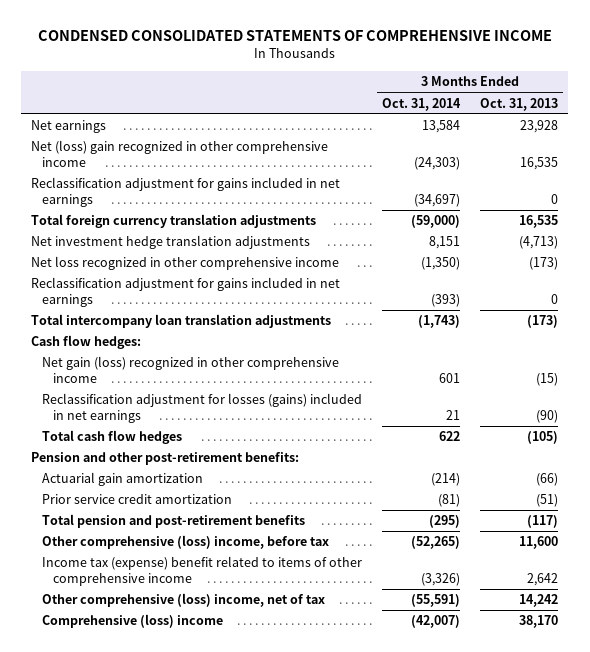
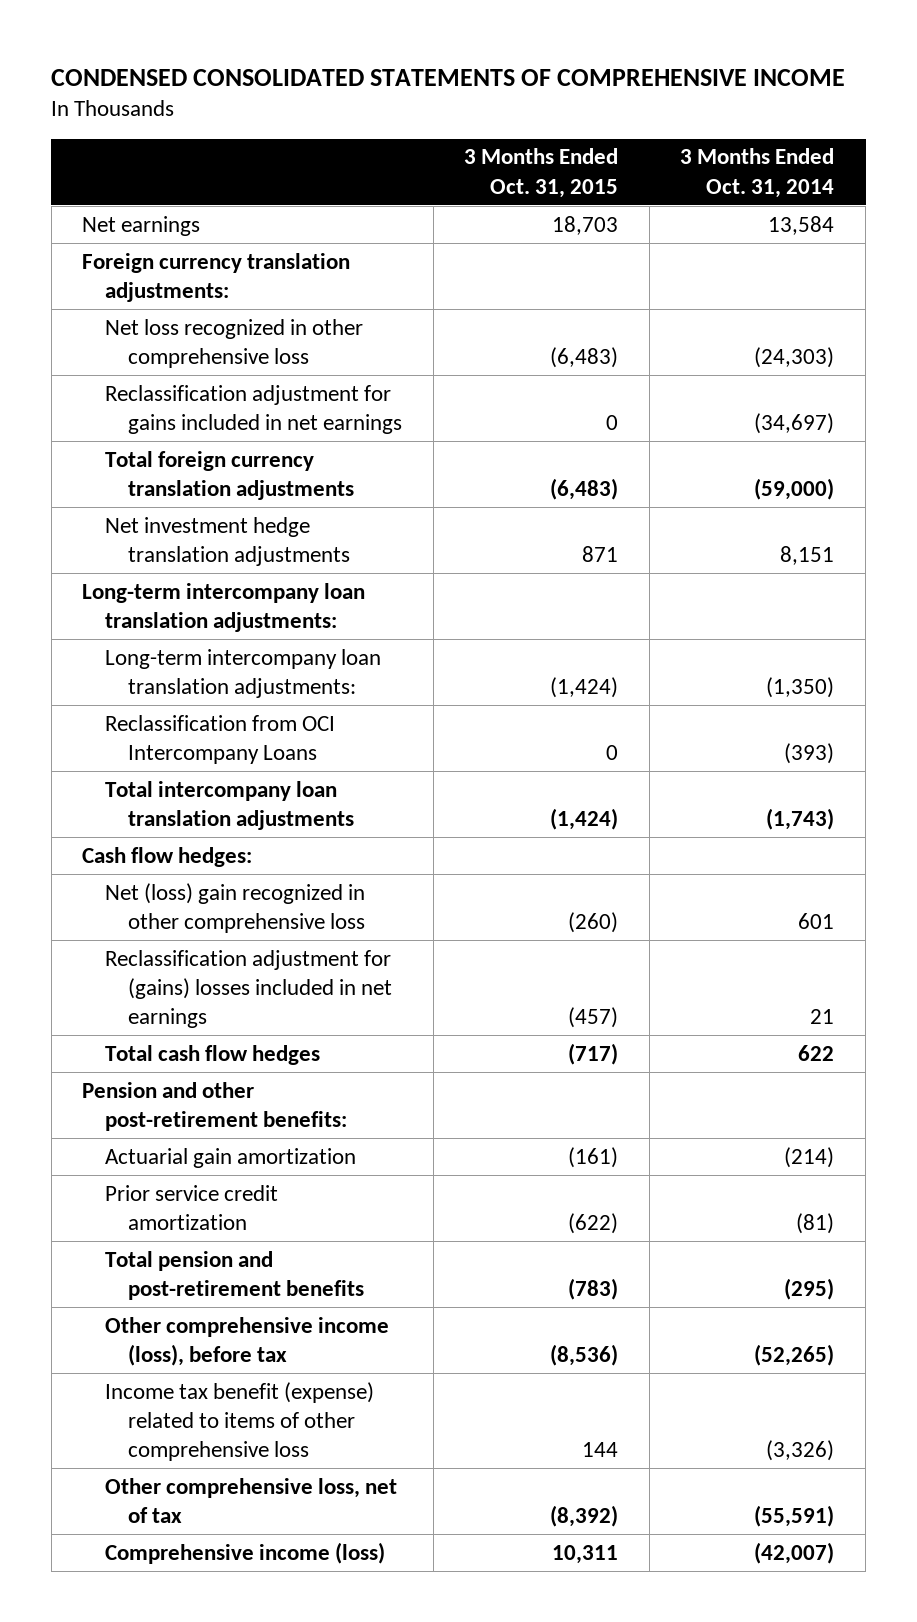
[480,97,559,111] Oct. 31, 2013 -> none
none -> [464,148,619,198] 3 Months Ended Oct. 31, 2015
none -> [82,252,351,302] Foreign currency translation adjustments:
[31,140,329,167] Net (loss) gain recognized in other comprehensive income -> [105,318,364,368] Net loss recognized in other comprehensive loss
none -> [82,582,366,632] Long-term intercompany loan translation adjustments:
[31,256,340,271] Net loss recognized in other comprehensive income -> [105,648,382,698] Long-term intercompany loan translation adjustments:
[31,277,341,307] Reclassification adjustment for gains included in net earnings -> [105,714,336,764] Reclassification from OCI Intercompany Loans
[42,356,340,383] Net gain (loss) recognized in other comprehensive income -> [105,882,366,933] Net (loss) gain recognized in other comprehensive loss
[42,393,363,423] Reclassification adjustment for losses (gains) included in net earnings -> [105,949,392,1029] Reclassification adjustment for (gains) losses included in net earnings
[42,535,330,550] Other comprehensive (loss) income, before tax -> [105,1316,390,1366] Other comprehensive income (loss), before tax
[42,556,363,586] Income tax (expense) benefit related to items of other comprehensive income -> [105,1381,375,1462] Income tax benefit (expense) related to items of other comprehensive loss
[42,593,326,608] Other comprehensive (loss) income, net of tax -> [105,1477,398,1523] Other comprehensive loss, net of tax
[42,614,224,629] Comprehensive (loss) income -> [105,1541,386,1564] Comprehensive income (loss)

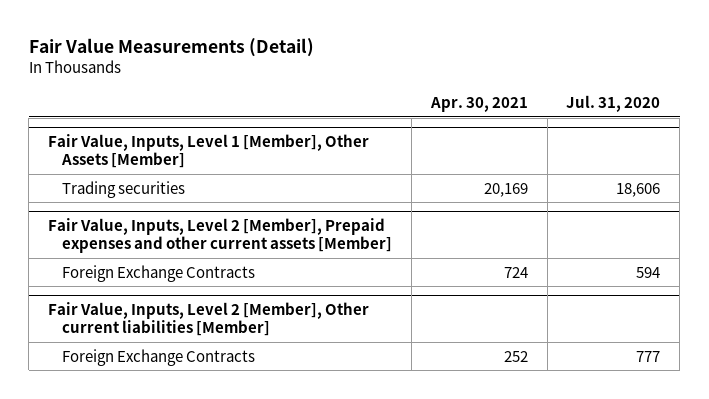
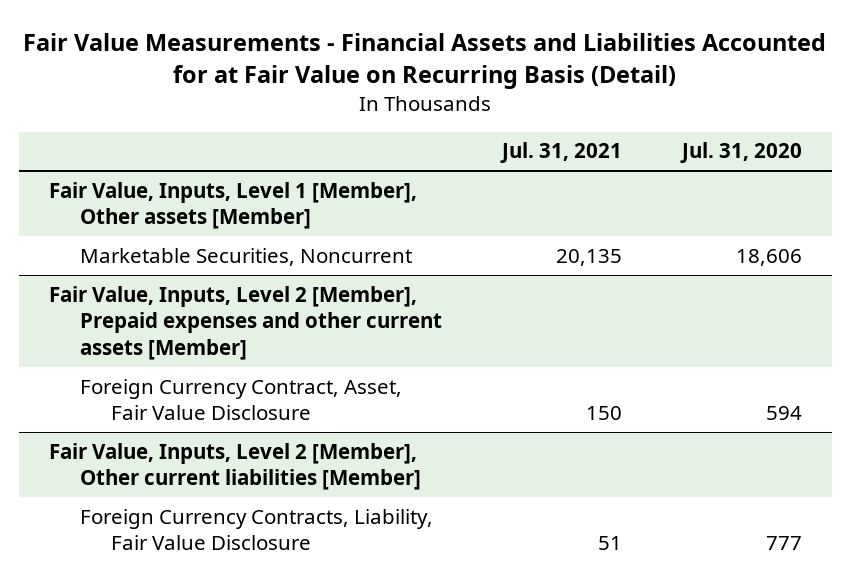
[28,37,314,57] Fair Value Measurements (Detail) -> [23,33,827,90] Fair Value Measurements - Financial Assets and Liabilities Accounted for at Fair Value on Recurring Basis (Detail)
[429,97,528,113] Apr. 30, 2021 -> none
none -> [499,142,622,164] Jul. 31, 2021
[48,133,370,169] Fair Value, Inputs, Level 1 [Member], Other Assets [Member] -> [49,181,418,230] Fair Value, Inputs, Level 1 [Member], Other assets [Member]
[61,180,185,198] Trading securities -> [80,247,413,266] Marketable Securities, Noncurrent
[61,264,255,282] Foreign Exchange Contracts -> [80,378,403,421] Foreign Currency Contract, Asset, Fair Value Disclosure
[61,348,255,366] Foreign Exchange Contracts -> [80,508,434,551] Foreign Currency Contracts, Liability, Fair Value Disclosure

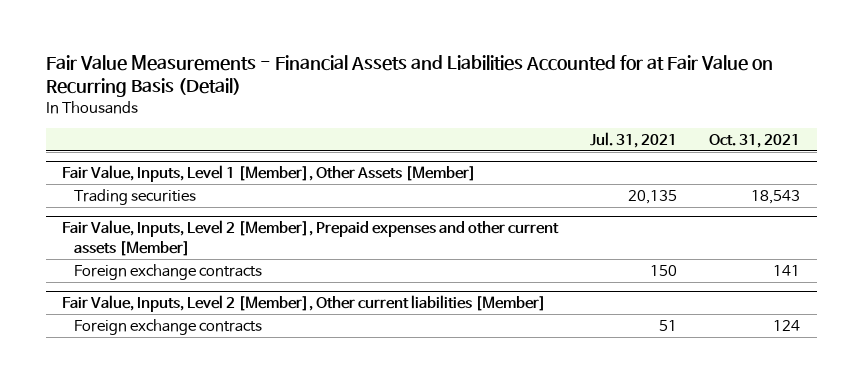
[679,142,802,164] Jul. 31, 2020 -> none
none -> [709,133,801,148] Oct. 31, 2021
[49,181,418,230] Fair Value, Inputs, Level 1 [Member], Other assets [Member] -> [61,165,476,183] Fair Value, Inputs, Level 1 [Member], Other Assets [Member]
[80,247,413,266] Marketable Securities, Noncurrent -> [74,188,197,205] Trading securities
[80,378,403,421] Foreign Currency Contract, Asset, Fair Value Disclosure -> [74,263,263,280] Foreign exchange contracts
[80,508,434,551] Foreign Currency Contracts, Liability, Fair Value Disclosure -> [74,318,263,335] Foreign exchange contracts

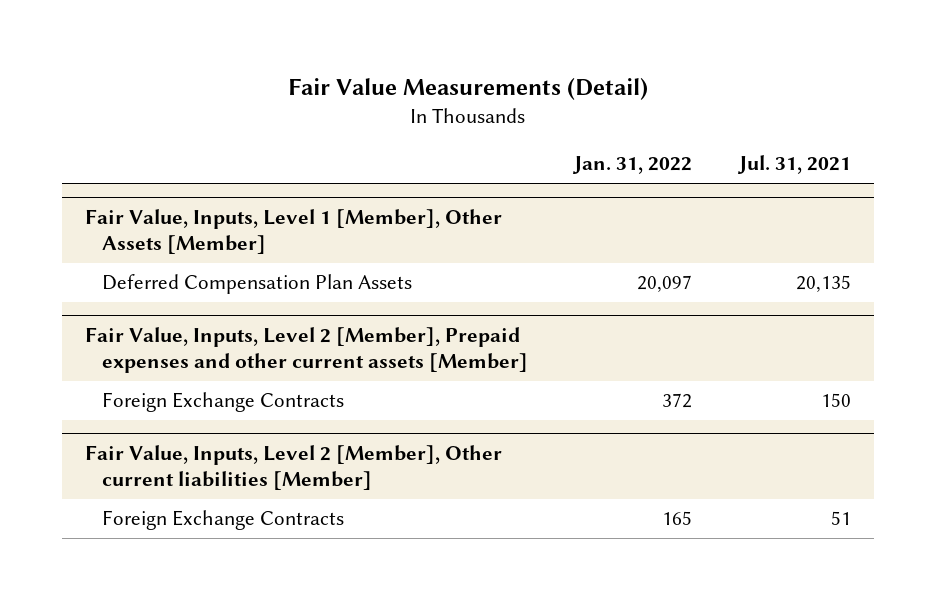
[45,55,773,98] Fair Value Measurements - Financial Assets and Liabilities Accounted for at Fair Value on Recurring Basis (Detail) -> [288,77,649,100] Fair Value Measurements (Detail)
[709,133,801,148] Oct. 31, 2021 -> none
none -> [572,156,693,175] Jan. 31, 2022
[74,188,197,205] Trading securities -> [102,274,413,295] Deferred Compensation Plan Assets
[74,263,263,280] Foreign exchange contracts -> [102,392,345,413] Foreign Exchange Contracts
[74,318,263,335] Foreign exchange contracts -> [102,510,345,531] Foreign Exchange Contracts

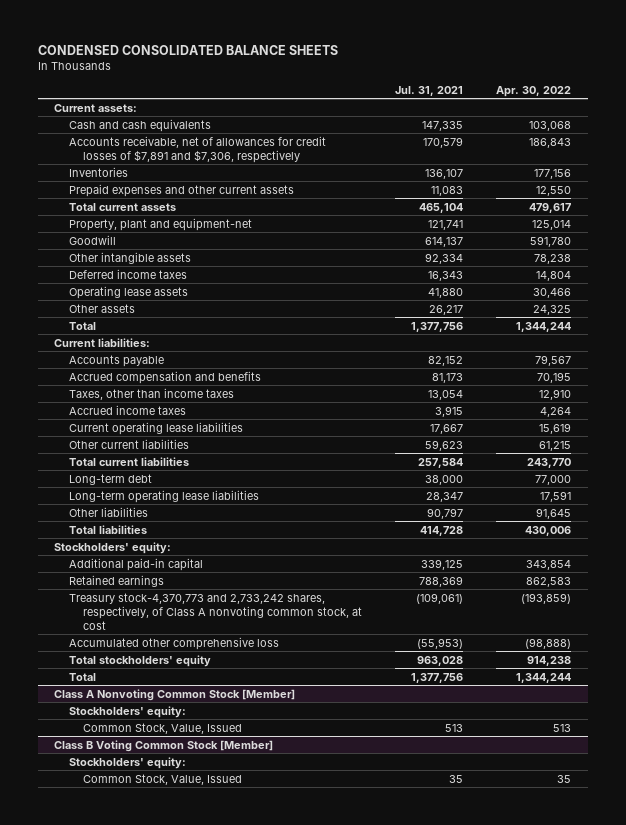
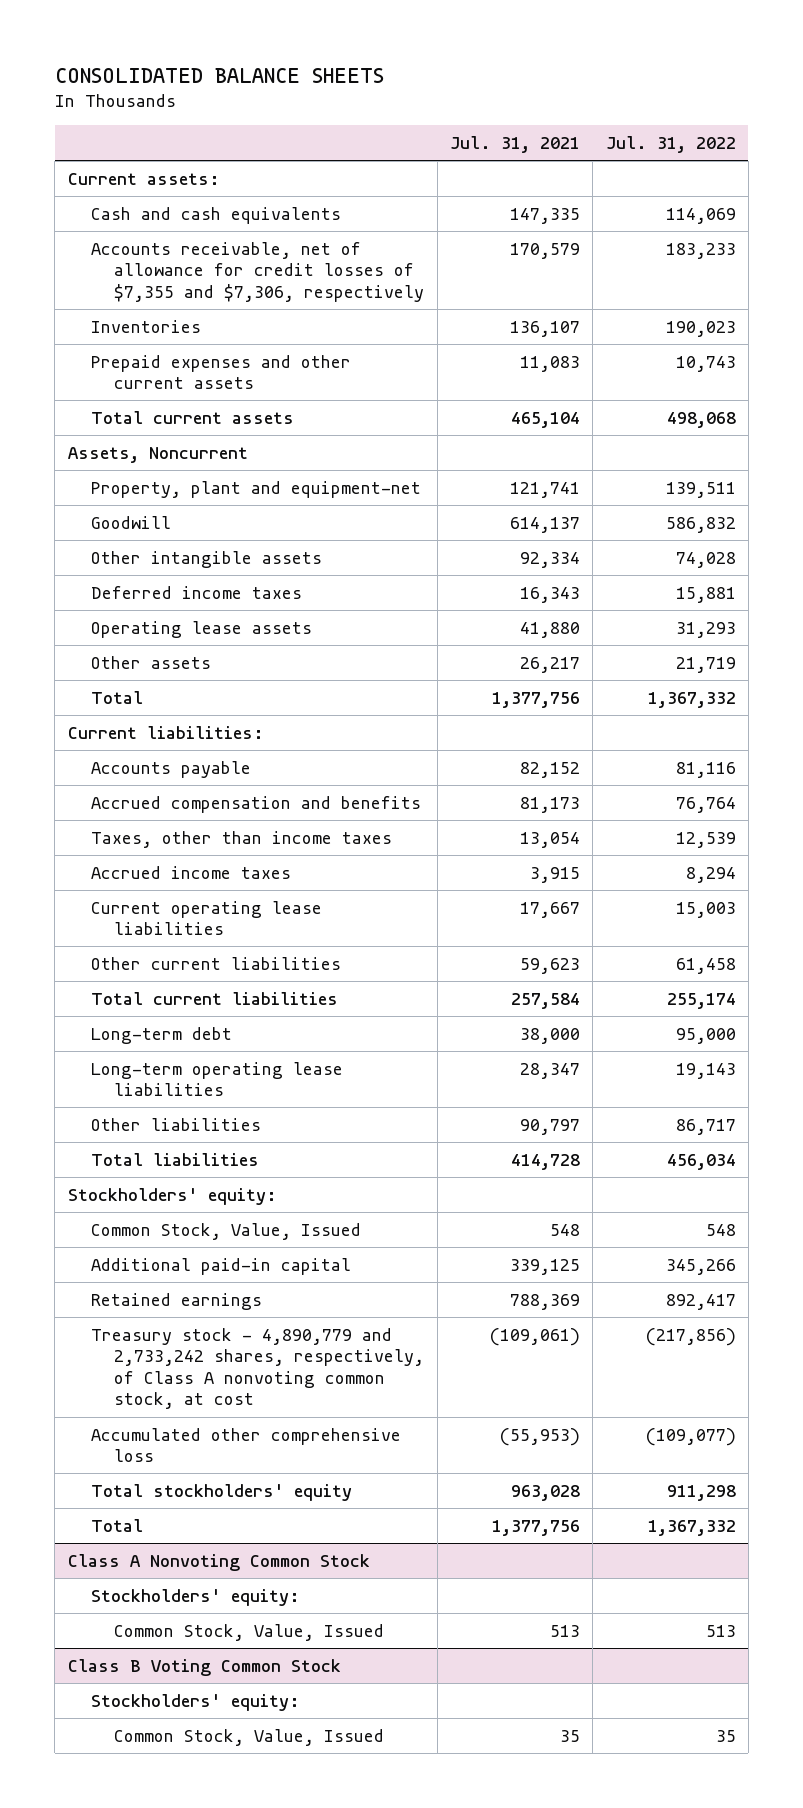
[37,45,338,56] CONDENSED CONSOLIDATED BALANCE SHEETS -> [54,68,384,84] CONSOLIDATED BALANCE SHEETS
[496,85,572,97] Apr. 30, 2022 -> none
none -> [605,136,736,154] Jul. 31, 2022
[68,135,326,163] Accounts receivable, net of allowances for credit losses of $7,891 and $7,306, respectively -> [91,241,425,302] Accounts receivable, net of allowance for credit losses of $7,355 and $7,306, respectively
none -> [67,446,248,463] Assets, Noncurrent
none -> [91,1222,362,1240] Common Stock, Value, Issued
[68,592,363,630] Treasury stock-4,370,773 and 2,733,242 shares, respectively, of Class A nonvoting common stock, at cost -> [91,1327,425,1410] Treasury stock - 4,890,779 and 2,733,242 shares, respectively, of Class A nonvoting common stock, at cost
[54,688,296,701] Class A Nonvoting Common Stock [Member] -> [67,1553,370,1571] Class A Nonvoting Common Stock
[54,739,274,752] Class B Voting Common Stock [Member] -> [67,1658,341,1676] Class B Voting Common Stock

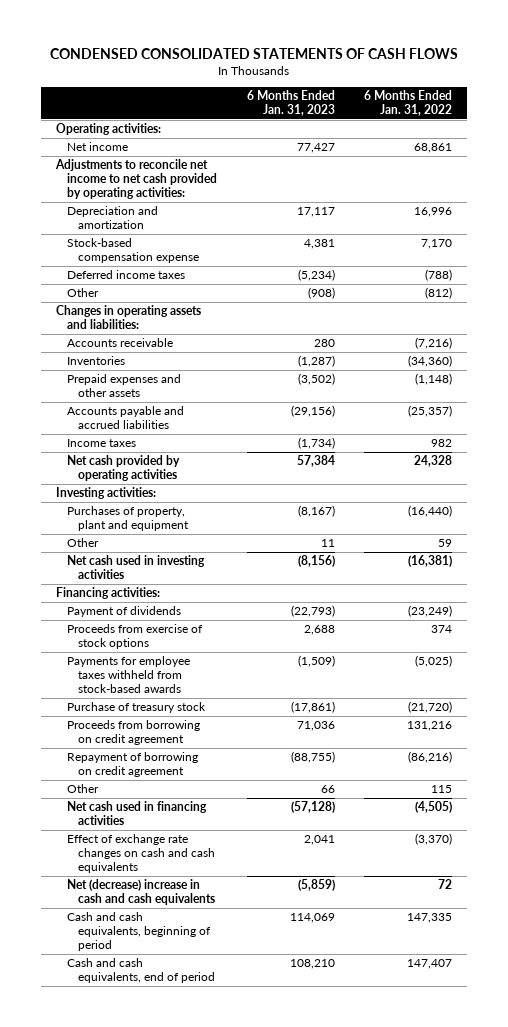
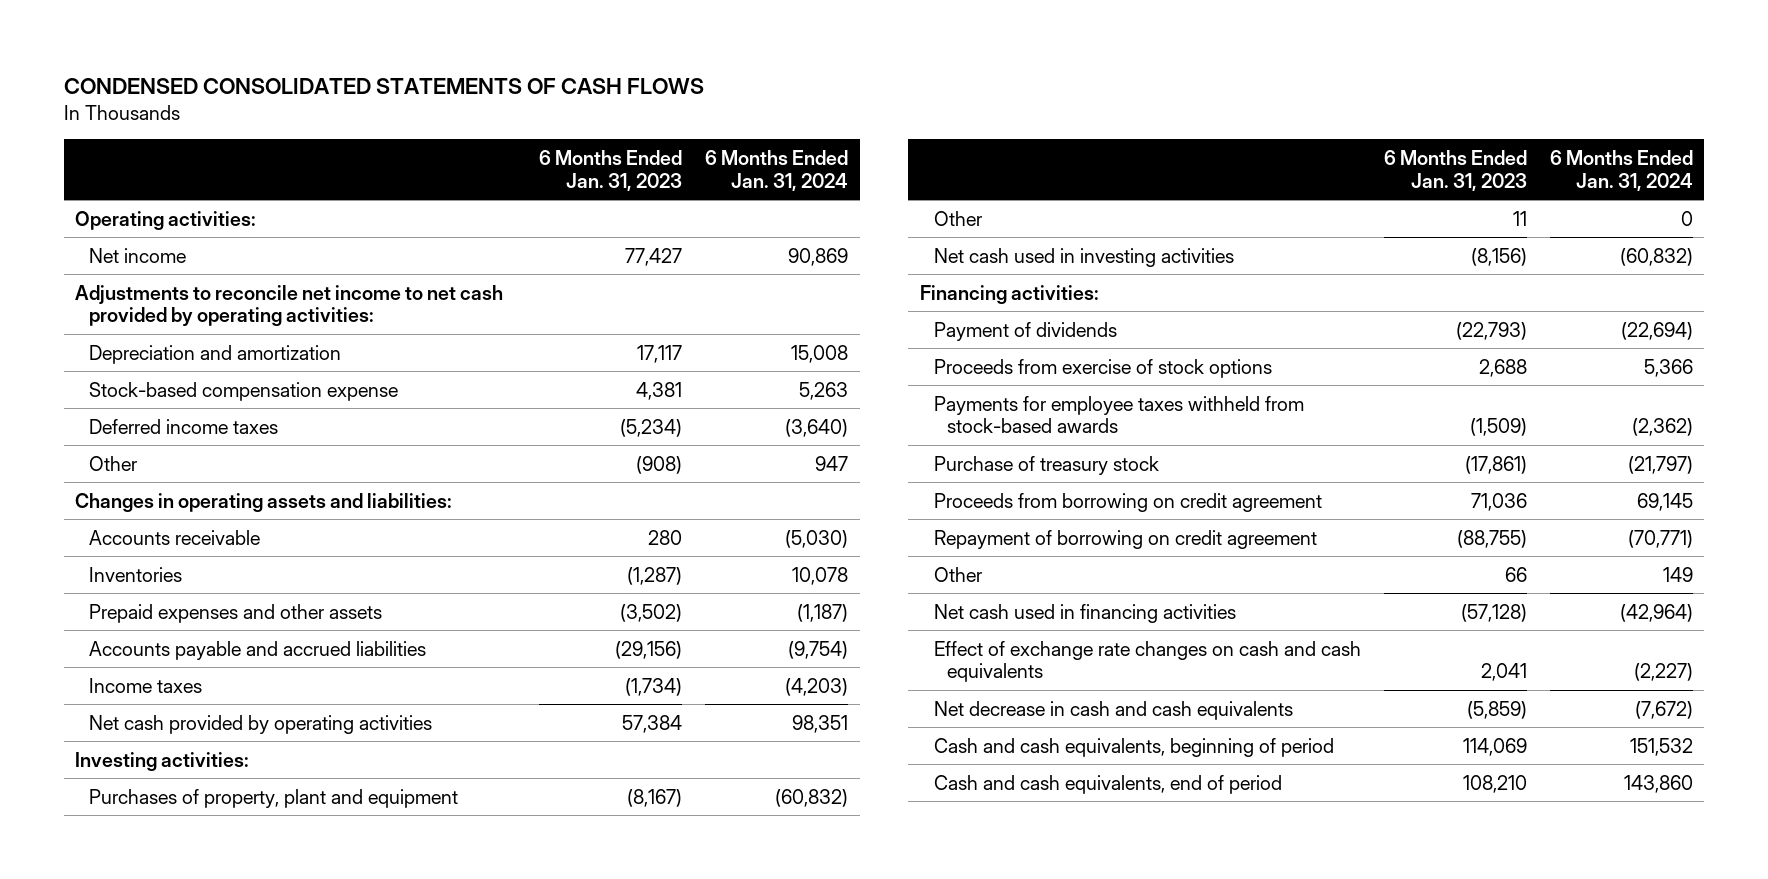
[364,90,453,117] 6 Months Ended Jan. 31, 2022 -> none
none -> [705,149,849,191] 6 Months Ended Jan. 31, 2024
[66,879,215,906] Net (decrease) increase in cash and cash equivalents -> [933,700,1293,720] Net decrease in cash and cash equivalents

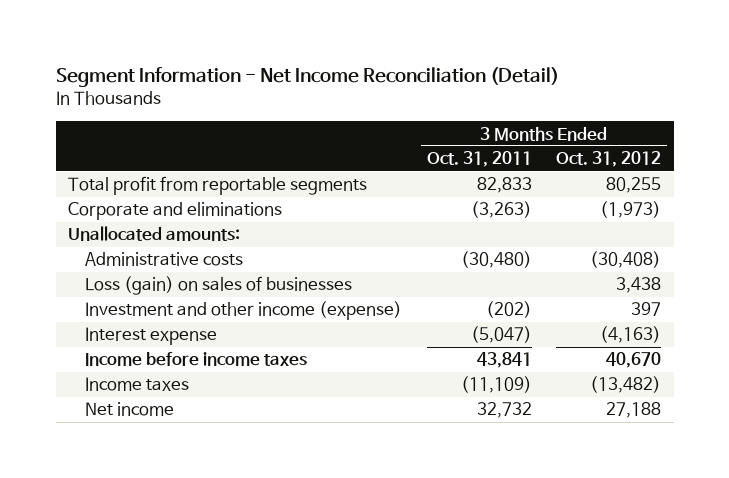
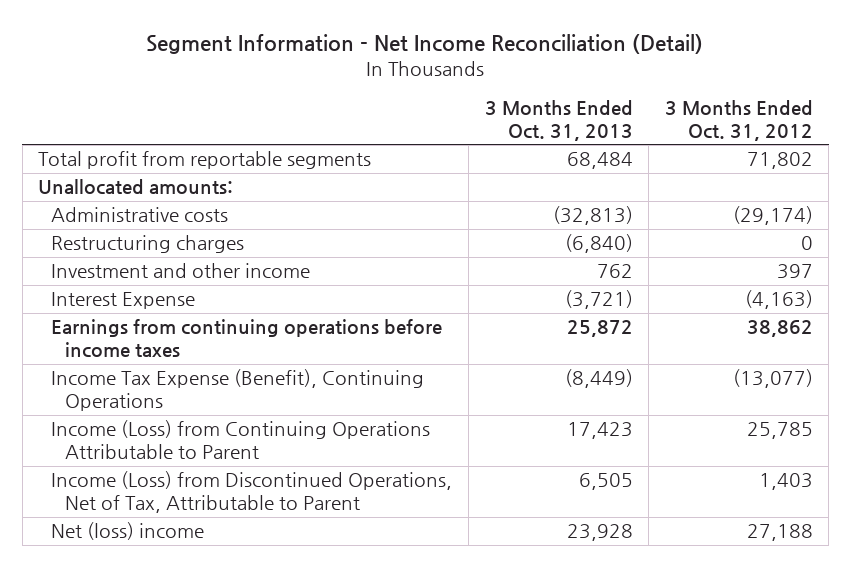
[426,151,532,168] Oct. 31, 2011 -> none
none -> [484,99,633,141] 3 Months Ended Oct. 31, 2013
[68,202,283,221] Corporate and eliminations -> none
[606,177,662,194] 80,255 -> [746,152,813,170] 71,802
[85,276,353,296] Loss (gain) on sales of businesses -> none
[590,251,662,269] (30,408) -> [732,206,813,226] (29,174)
none -> [51,235,245,254] Restructuring charges
[85,301,403,321] Investment and other income (expense) -> [51,263,311,279] Investment and other income
[85,327,218,346] Interest expense -> [51,292,196,310] Interest Expense
[85,352,308,367] Income before income taxes -> [51,319,443,359] Earnings from continuing operations before income taxes
[606,352,662,369] 40,670 -> [746,320,813,338] 38,862
[85,377,190,392] Income taxes -> [51,369,425,412] Income Tax Expense (Benefit), Continuing Operations
[590,376,662,394] (13,482) -> [732,369,813,389] (13,077)
none -> [51,420,431,460] Income (Loss) from Continuing Operations Attributable to Parent
none -> [51,471,453,514] Income (Loss) from Discontinued Operations, Net of Tax, Attributable to Parent
[85,402,175,417] Net income -> [51,522,205,541] Net (loss) income

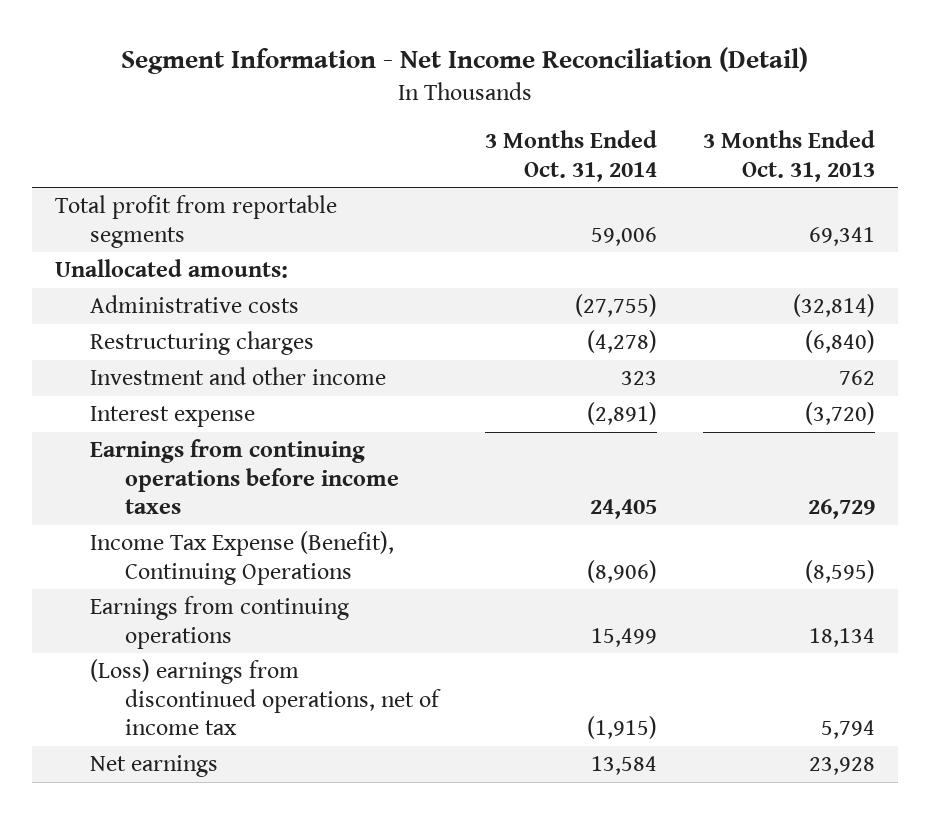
[664,99,813,141] 3 Months Ended Oct. 31, 2012 -> none
none -> [485,130,658,182] 3 Months Ended Oct. 31, 2014
[566,152,633,170] 68,484 -> [809,226,876,246] 69,341
[552,206,633,226] (32,813) -> [793,294,876,318] (32,814)
[51,292,196,310] Interest Expense -> [89,406,255,428] Interest expense
[564,290,633,310] (3,721) -> [805,402,876,426] (3,720)
[566,320,633,338] 25,872 -> [808,498,876,519] 26,729
[564,369,633,389] (8,449) -> [805,559,876,583] (8,595)
[51,420,431,460] Income (Loss) from Continuing Operations Attributable to Parent -> [89,596,349,649] Earnings from continuing operations
[566,422,633,440] 17,423 -> [809,627,876,647] 18,134
[51,471,453,514] Income (Loss) from Discontinued Operations, Net of Tax, Attributable to Parent -> [89,659,442,735] (Loss) earnings from discontinued operations, net of income tax
[578,473,633,491] 6,505 -> [821,719,876,739] 5,794
[51,522,205,541] Net (loss) income -> [89,755,218,778] Net earnings

